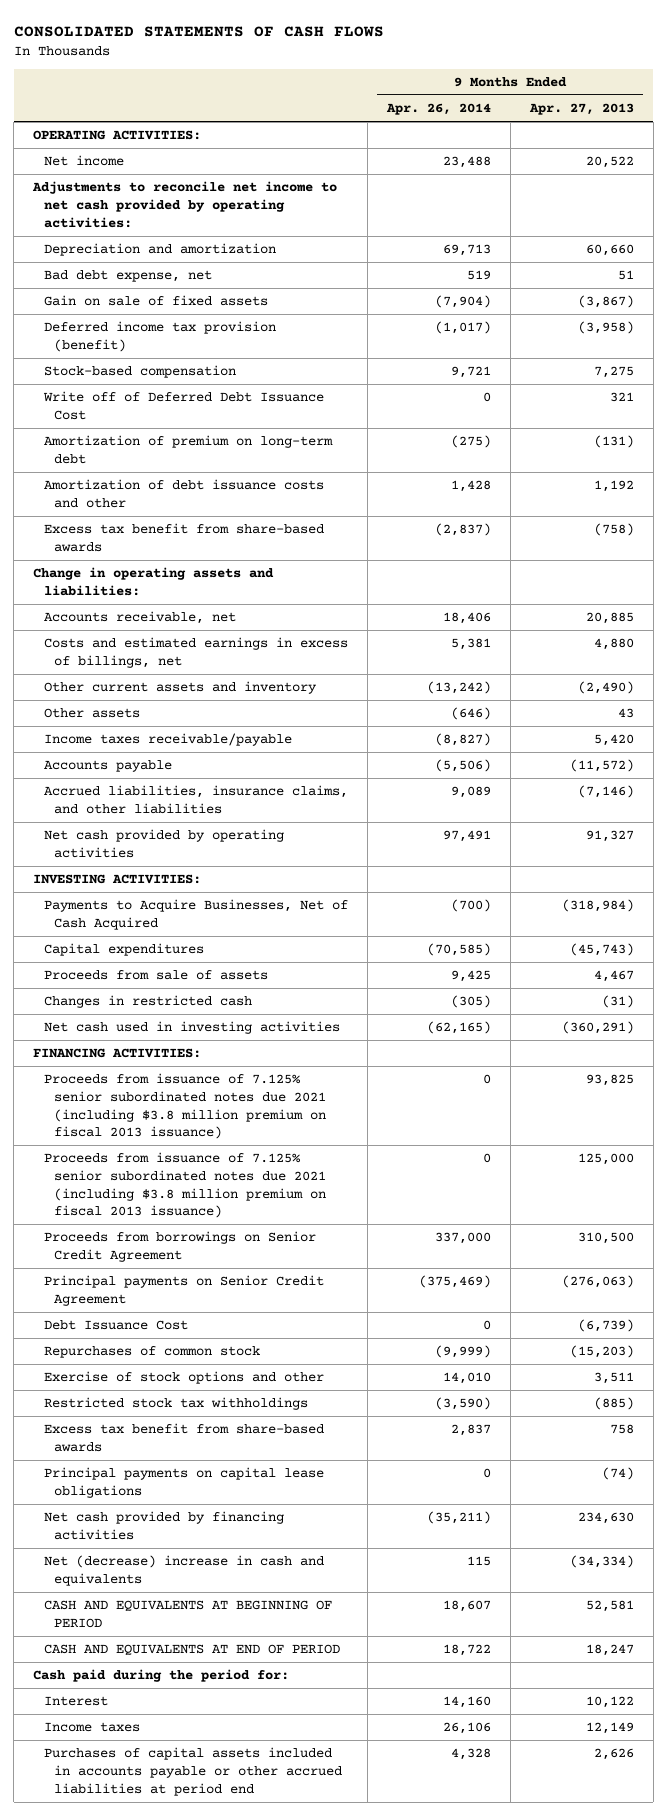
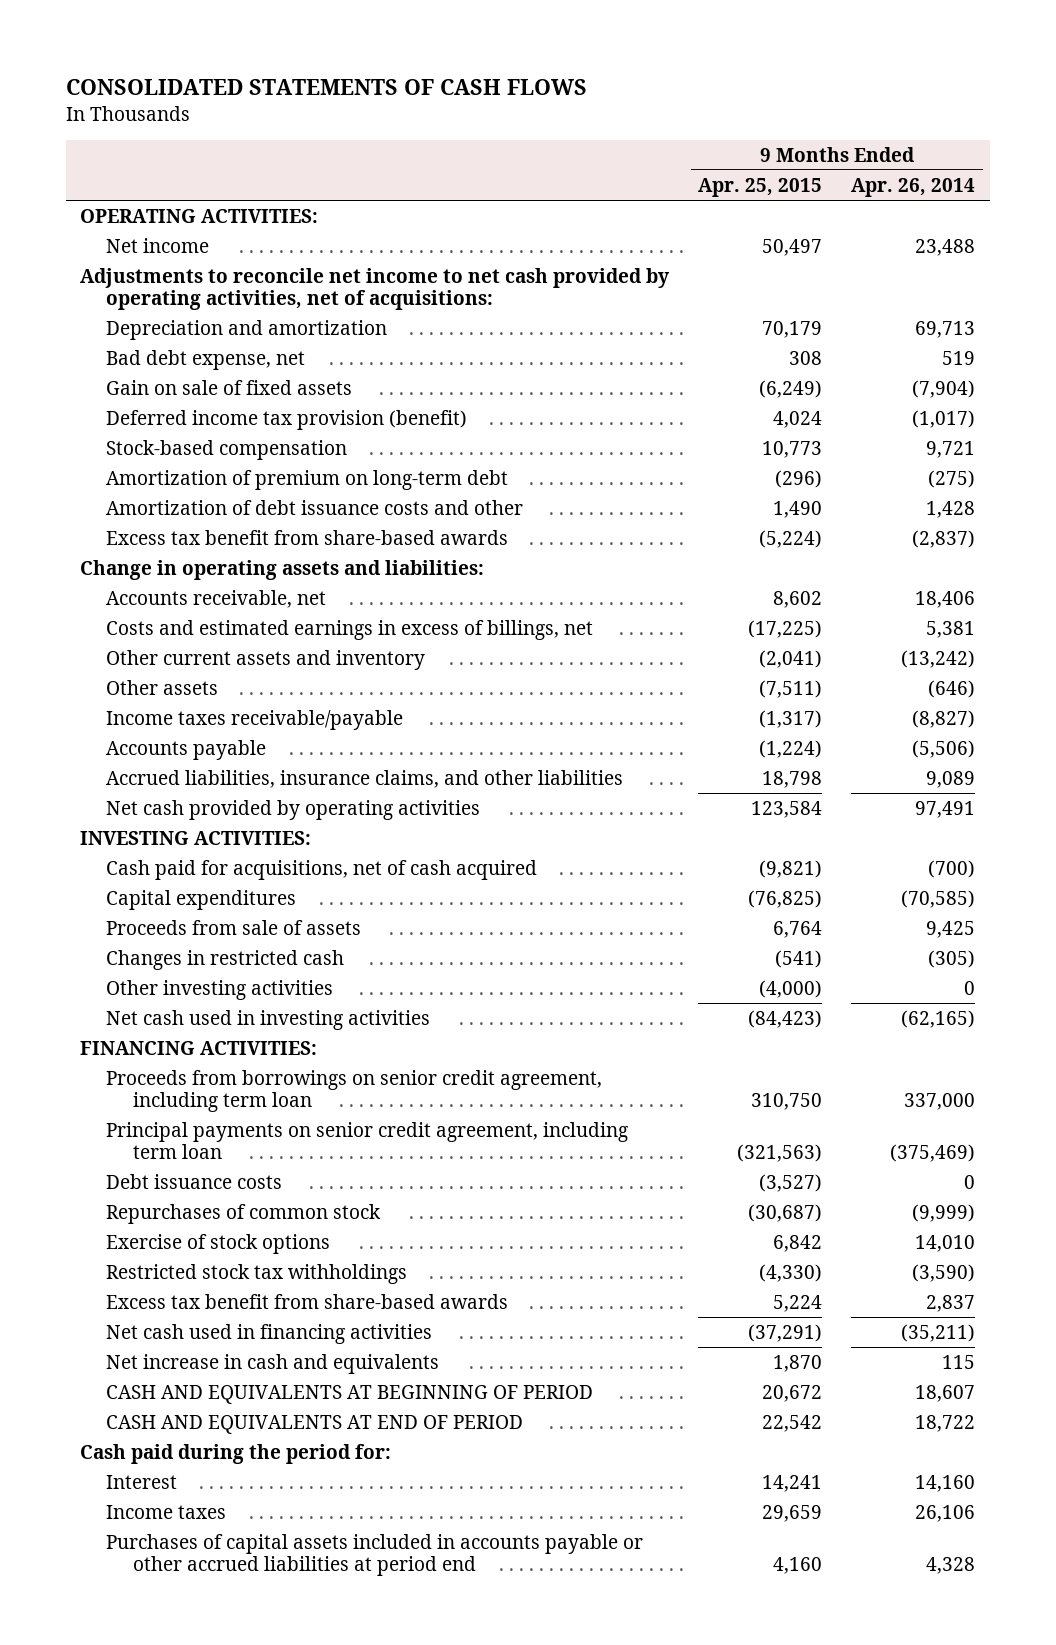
[528,103,634,116] Apr. 27, 2013 -> none
none -> [698,177,823,197] Apr. 25, 2015
[32,181,338,228] Adjustments to reconcile net income to net cash provided by operating activities: -> [80,267,670,311] Adjustments to reconcile net income to net cash provided by operating activities, net of acquisitions:
[42,391,324,420] Write off of Deferred Debt Issuance Cost -> none
[43,899,348,930] Payments to Acquire Businesses, Net of Cash Acquired -> [106,859,538,880] Cash paid for acquisitions, net of cash acquired
none -> [106,979,334,1000] Other investing activities
[43,1073,326,1140] Proceeds from issuance of 7.125% senior subordinated notes due 2021 (including $3.8 million premium on fiscal 2013 issuance) -> none
[43,1152,326,1219] Proceeds from issuance of 7.125% senior subordinated notes due 2021 (including $3.8 million premium on fiscal 2013 issuance) -> none
[43,1231,316,1262] Proceeds from borrowings on Senior Credit Agreement -> [106,1069,603,1113] Proceeds from borrowings on senior credit agreement, including term loan
[43,1275,324,1306] Principal payments on Senior Credit Agreement -> [106,1121,629,1160] Principal payments on senior credit agreement, including term loan
[43,1320,188,1331] Debt Issuance Cost -> [106,1173,283,1189] Debt issuance costs
[43,1371,324,1385] Exercise of stock options and other -> [106,1233,331,1254] Exercise of stock options
[43,1467,324,1498] Principal payments on capital lease obligations -> none
[43,1511,284,1540] Net cash provided by financing activities -> [106,1323,433,1344] Net cash used in financing activities
[43,1555,324,1586] Net (decrease) increase in cash and equivalents -> [106,1353,440,1374] Net increase in cash and equivalents

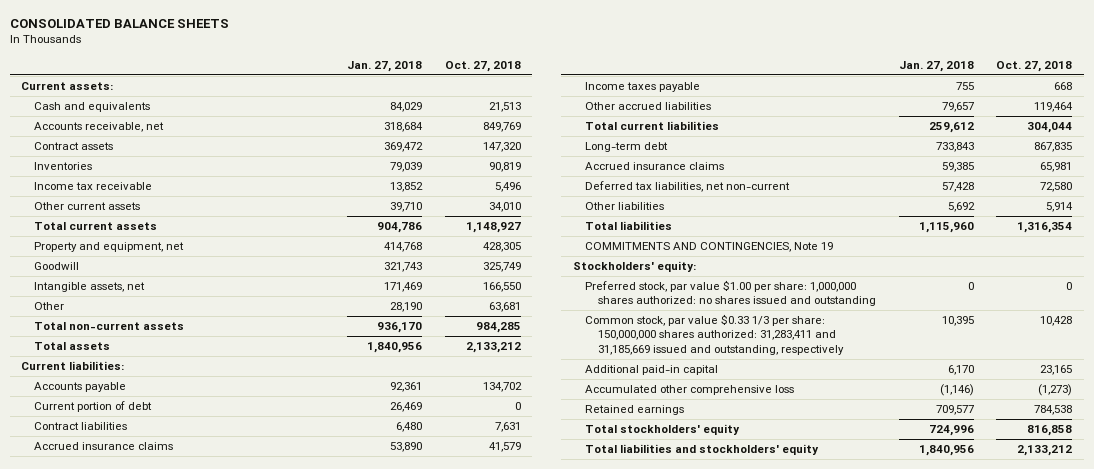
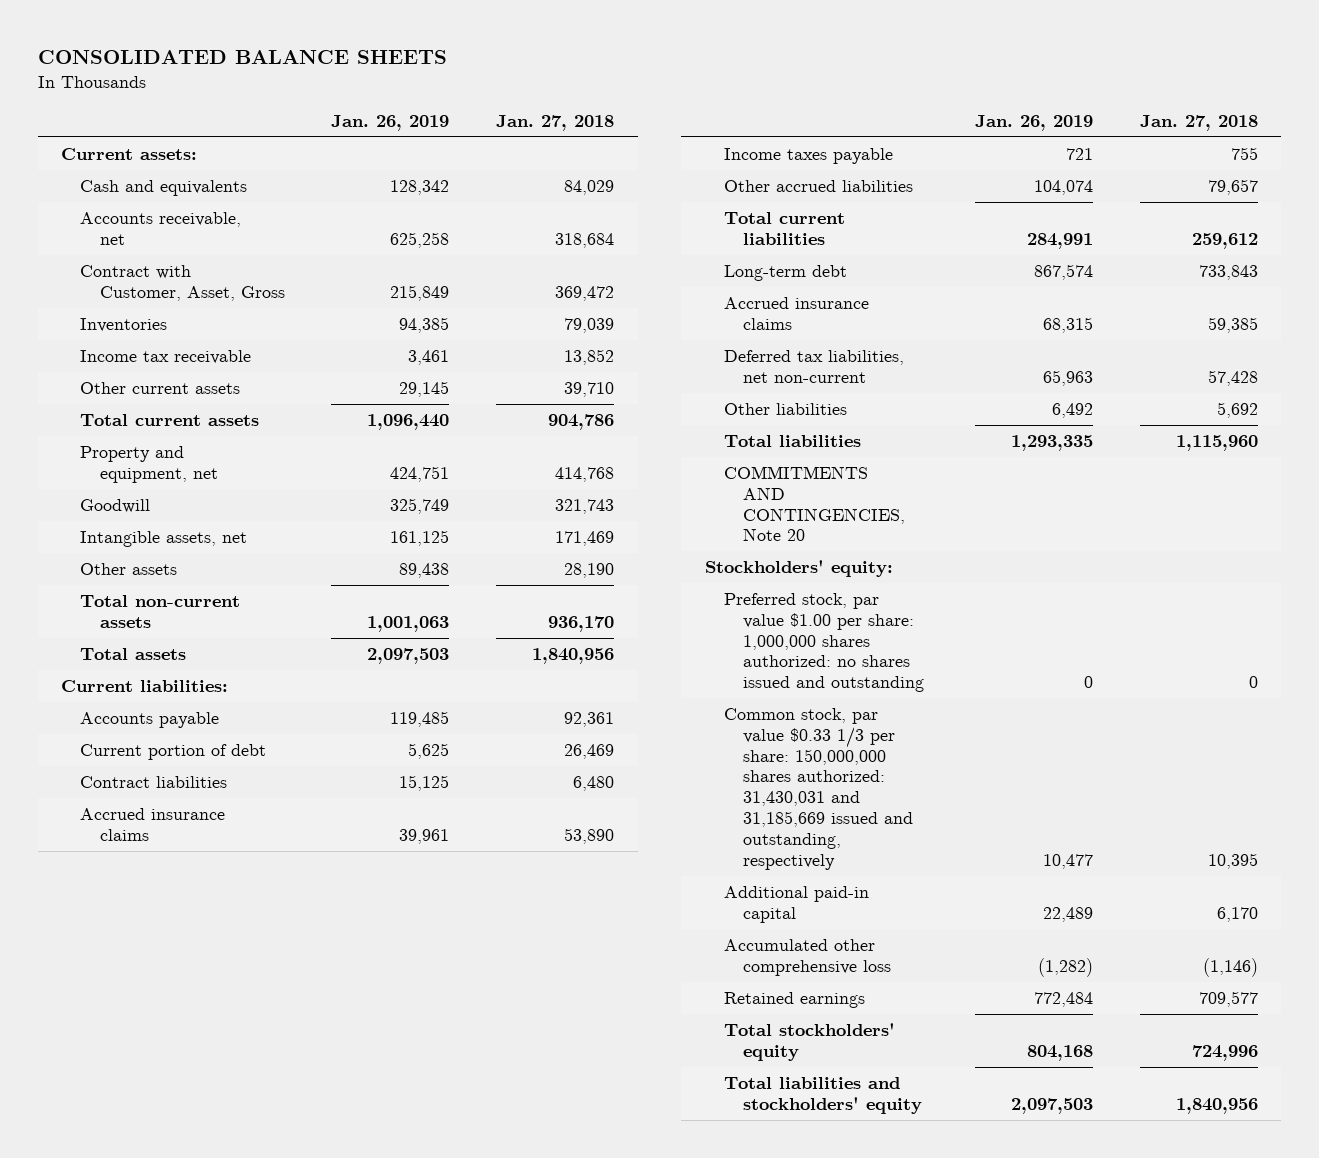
[445,60,522,72] Oct. 27, 2018 -> none
none -> [331,115,450,132] Jan. 26, 2019
[33,142,113,151] Contract assets -> [80,264,285,301] Contract with Customer, Asset, Gross
[33,302,64,311] Other -> [80,562,178,575] Other assets
[585,242,834,253] COMMITMENTS AND CONTINGENCIES, Note 19 -> [723,465,906,542] COMMITMENTS AND CONTINGENCIES, Note 20
[585,314,844,355] Common stock, par value $0.33 1/3 per share: 150,000,000 shares authorized: 31,283,411 and 31,185,669 issued and outstanding, respectively -> [723,707,914,870] Common stock, par value $0.33 1/3 per share: 150,000,000 shares authorized: 31,430,031 and 31,185,669 issued and outstanding, respectively

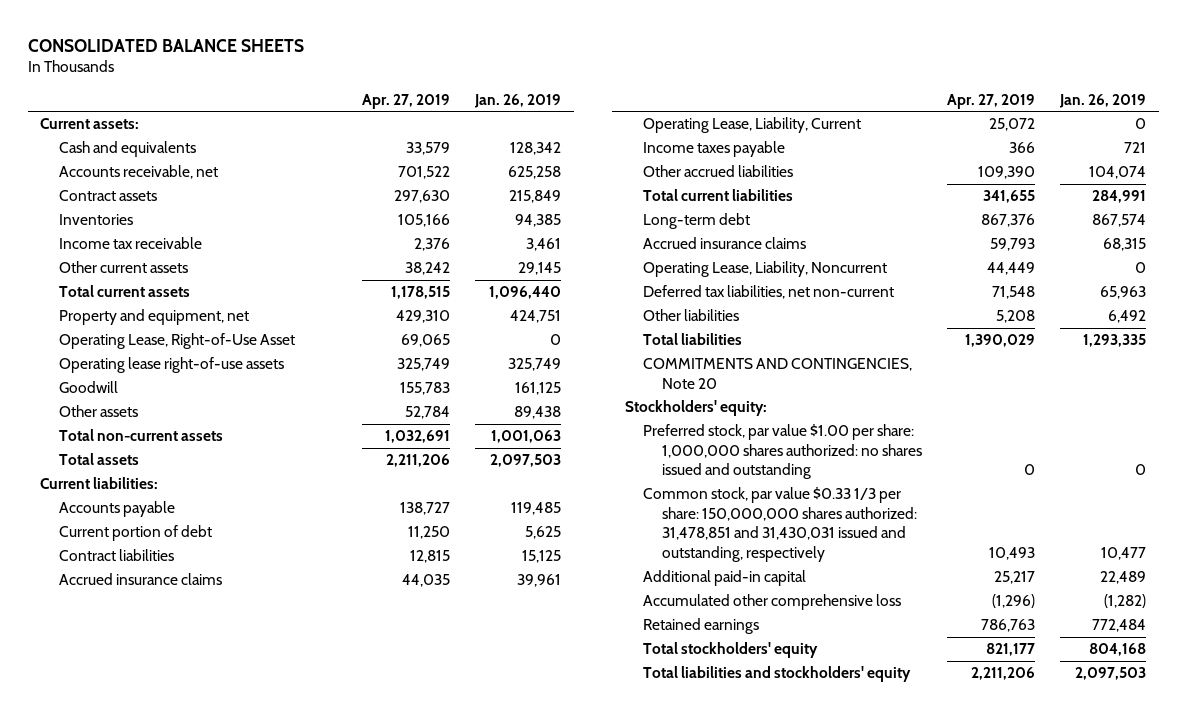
[496,115,615,132] Jan. 27, 2018 -> none
none -> [362,94,451,110] Apr. 27, 2019
[80,264,285,301] Contract with Customer, Asset, Gross -> [58,190,157,202] Contract assets
[80,530,248,547] Intangible assets, net -> none
none -> [58,333,295,350] Operating Lease, Right-of-Use Asset
none -> [58,357,284,374] Operating lease right-of-use assets
[390,497,450,514] 325,749 -> [515,382,562,396] 161,125
none -> [643,117,862,134] Operating Lease, Liability, Current
none -> [643,261,888,278] Operating Lease, Liability, Noncurrent
[723,707,914,870] Common stock, par value $0.33 1/3 per share: 150,000,000 shares authorized: 31,430,031 and 31,185,669 issued and outstanding, respectively -> [643,487,917,563] Common stock, par value $0.33 1/3 per share: 150,000,000 shares authorized: 31,478,851 and 31,430,031 issued and outstanding, respectively

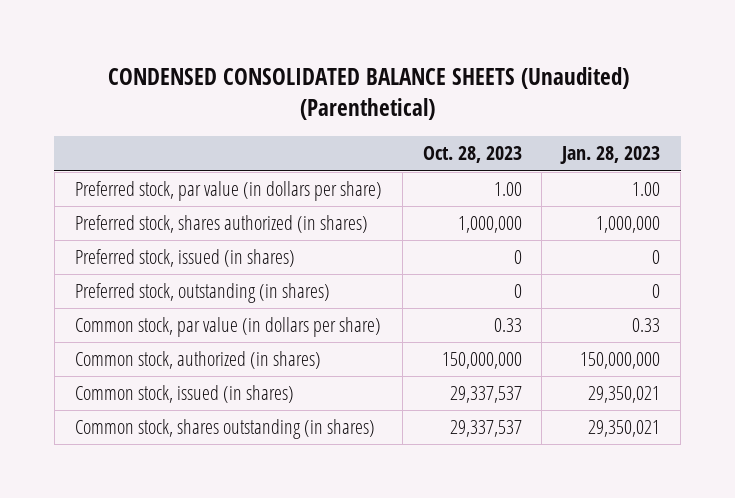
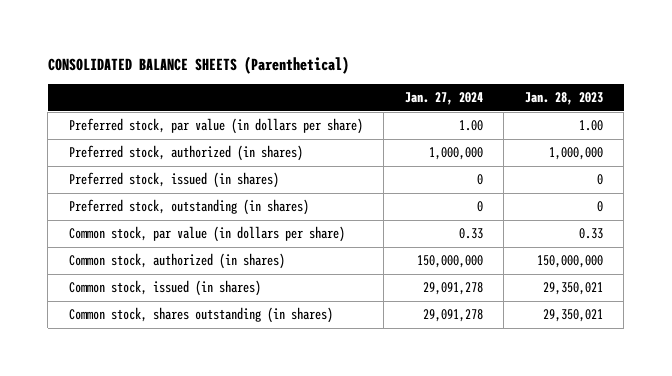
[107,67,629,121] CONDENSED CONSOLIDATED BALANCE SHEETS (Unaudited) (Parenthetical) -> [47,55,349,74] CONSOLIDATED BALANCE SHEETS (Parenthetical)
[422,146,522,164] Oct. 28, 2023 -> none
none -> [404,92,483,106] Jan. 27, 2024
[74,215,368,234] Preferred stock, shares authorized (in shares) -> [68,145,303,162] Preferred stock, authorized (in shares)

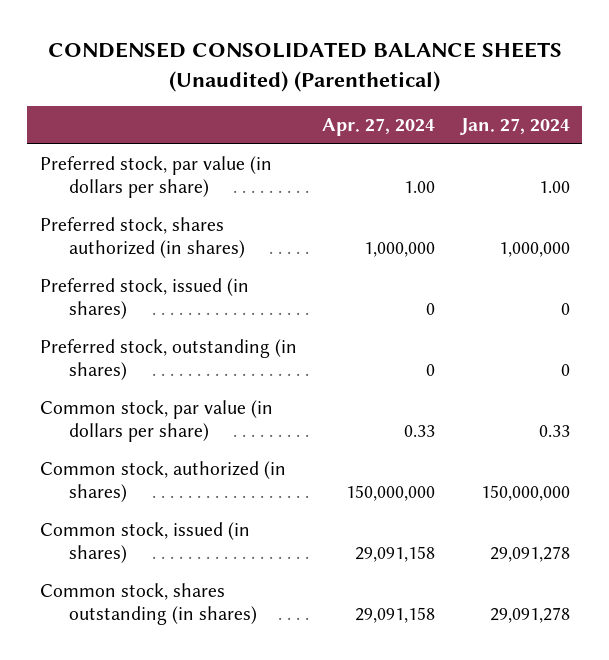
[47,55,349,74] CONSOLIDATED BALANCE SHEETS (Parenthetical) -> [47,41,562,92] CONDENSED CONSOLIDATED BALANCE SHEETS (Unaudited) (Parenthetical)
[524,92,603,106] Jan. 28, 2023 -> none
none -> [322,118,436,137] Apr. 27, 2024
[68,145,303,162] Preferred stock, authorized (in shares) -> [39,217,245,259] Preferred stock, shares authorized (in shares)

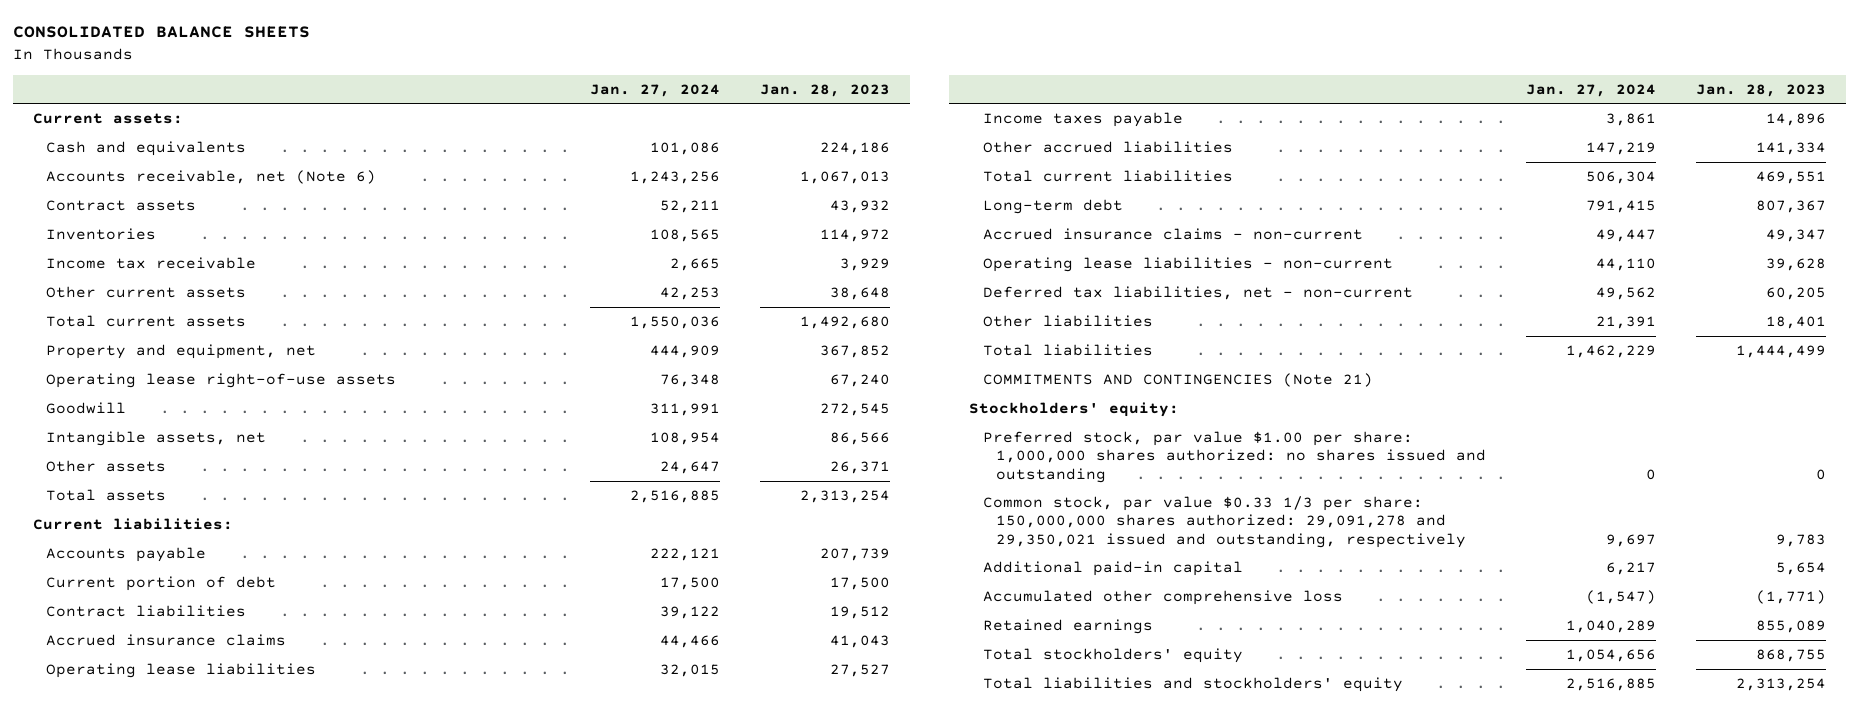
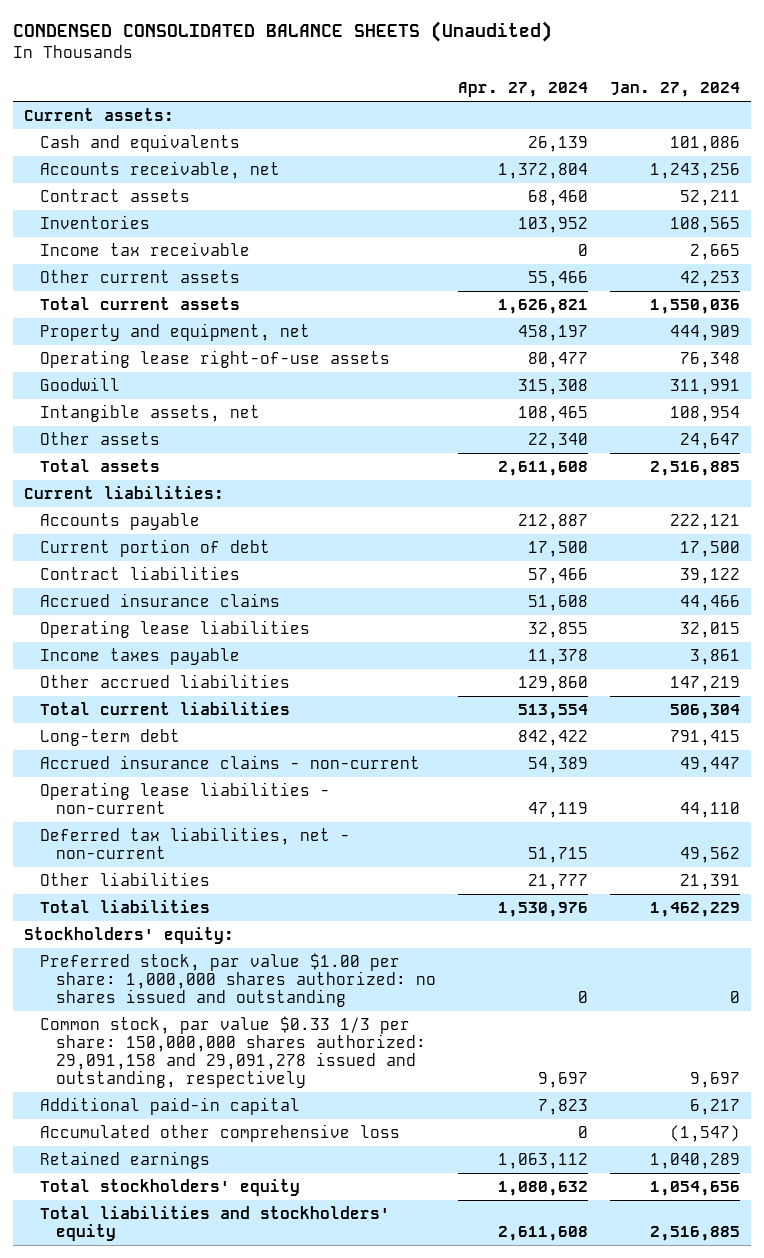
[12,26,310,39] CONSOLIDATED BALANCE SHEETS -> [13,21,553,43] CONDENSED CONSOLIDATED BALANCE SHEETS (Unaudited)
[759,83,890,97] Jan. 28, 2023 -> none
none -> [458,82,589,98] Apr. 27, 2024
[46,169,377,184] Accounts receivable, net (Note 6) -> [40,161,281,180] Accounts receivable, net
[982,372,1373,387] COMMITMENTS AND CONTINGENCIES (Note 21) -> none
[982,495,1467,548] Common stock, par value $0.33 1/3 per share: 150,000,000 shares authorized: 29,091,278 and 29,350,021 issued and outstanding, respectively -> [40,1016,427,1089] Common stock, par value $0.33 1/3 per share: 150,000,000 shares authorized: 29,091,158 and 29,091,278 issued and outstanding, respectively

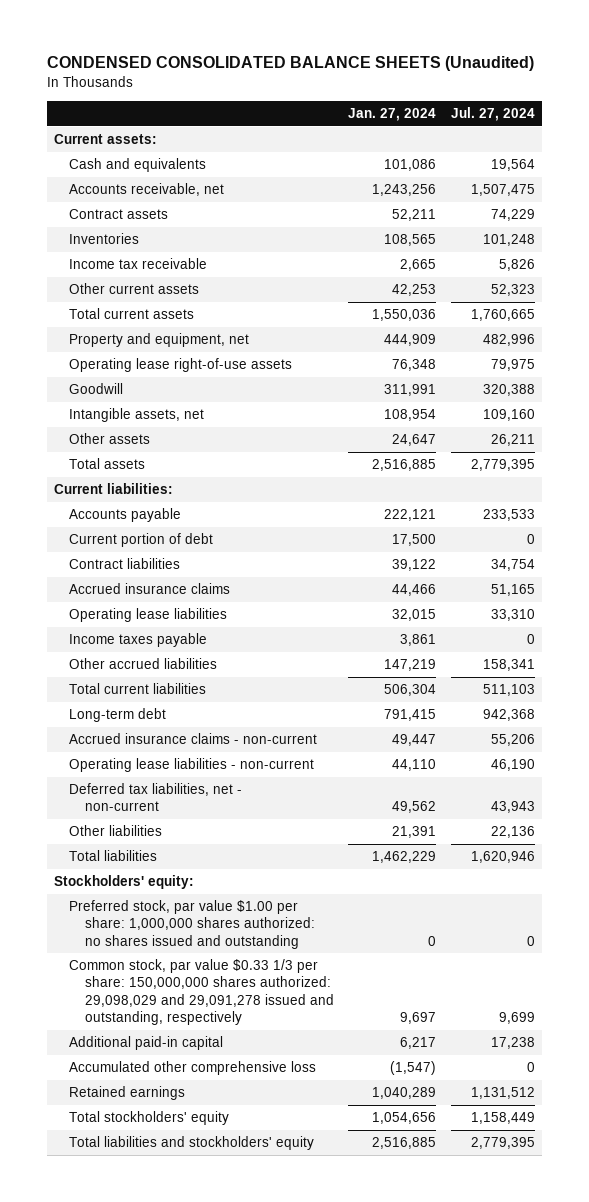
[458,82,589,98] Apr. 27, 2024 -> none
none -> [451,106,536,121] Jul. 27, 2024
[40,1016,427,1089] Common stock, par value $0.33 1/3 per share: 150,000,000 shares authorized: 29,091,158 and 29,091,278 issued and outstanding, respectively -> [69,959,334,1025] Common stock, par value $0.33 1/3 per share: 150,000,000 shares authorized: 29,098,029 and 29,091,278 issued and outstanding, respectively

